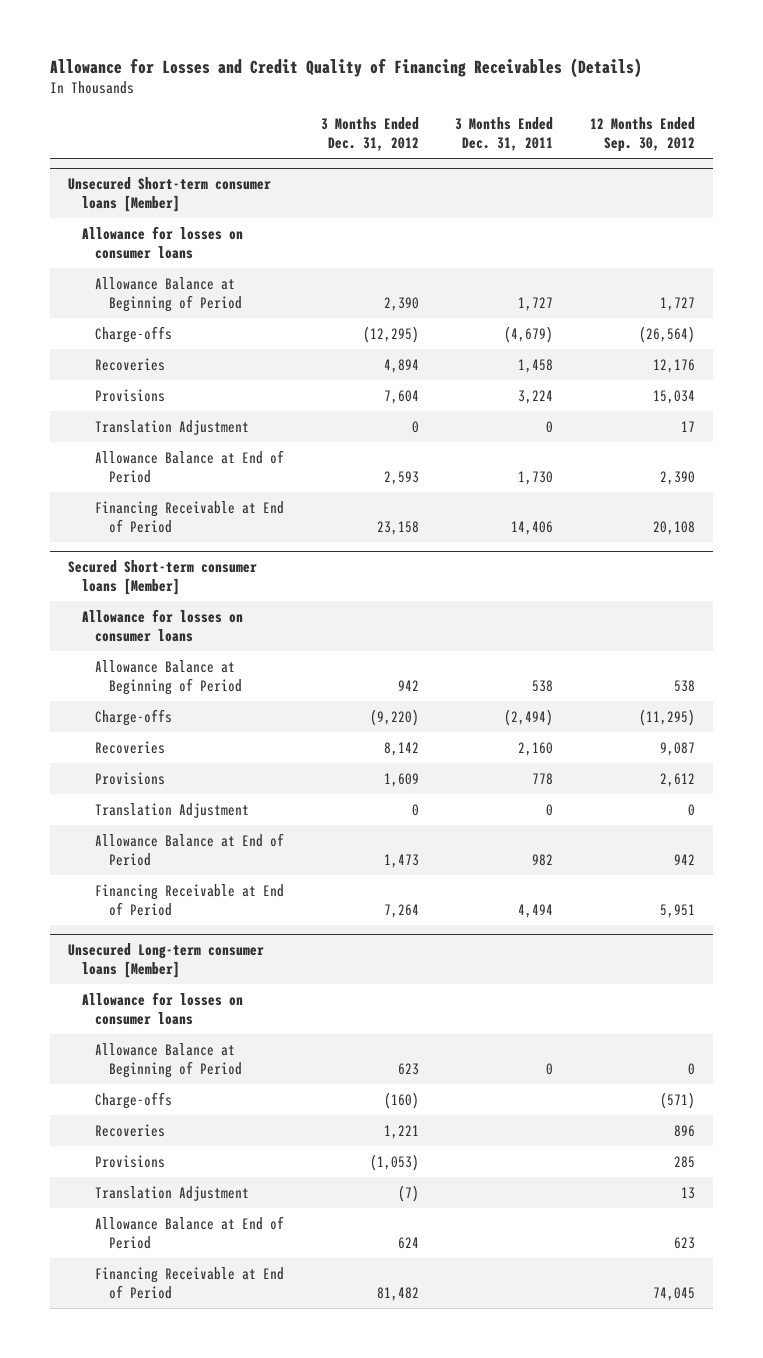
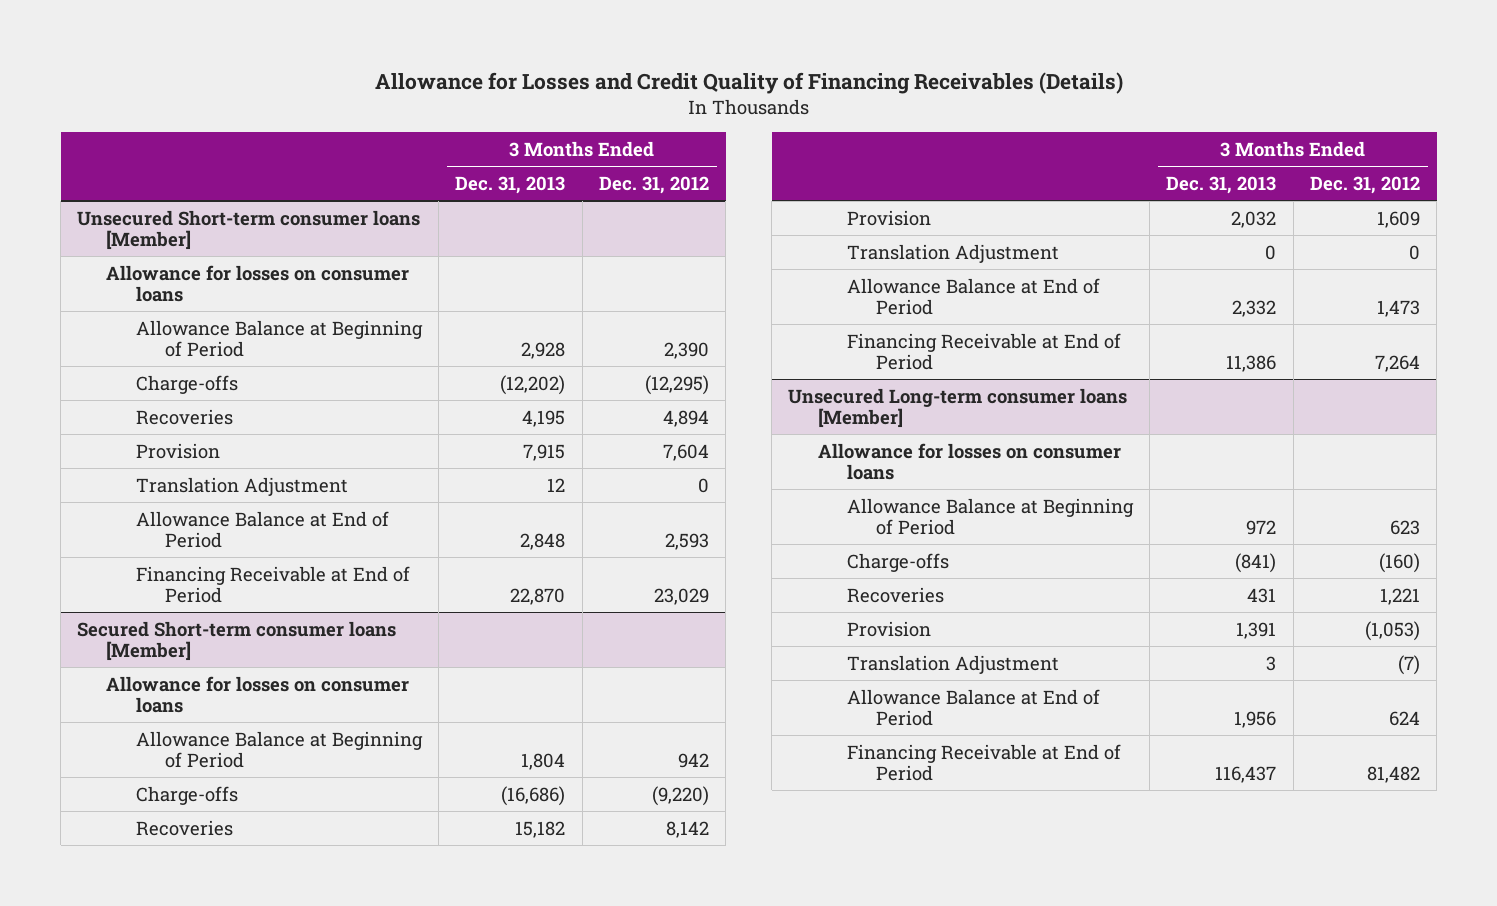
[455,117,554,152] 3 Months Ended Dec. 31, 2011 -> none
[589,117,695,153] 12 Months Ended Sep. 30, 2012 -> none
none -> [455,175,566,194] Dec. 31, 2013
[95,388,166,402] Provisions -> [135,442,220,459] Provision
[376,520,419,535] 23,158 -> [653,587,709,605] 23,029
[95,771,166,785] Provisions -> [846,209,931,226] Provision
[95,1154,166,1168] Provisions -> [846,620,931,637] Provision

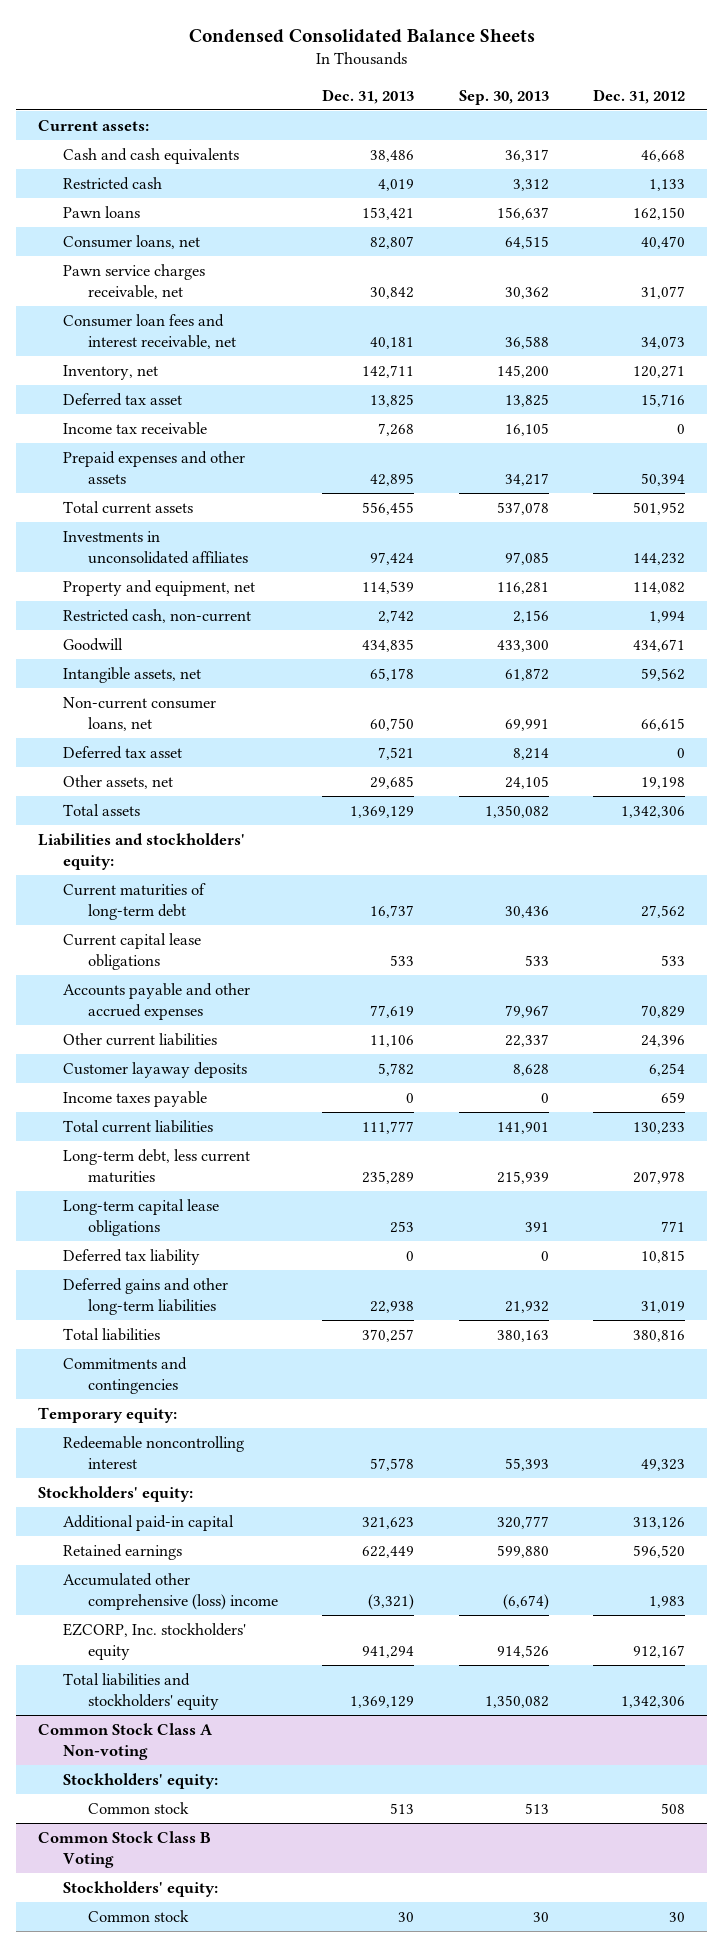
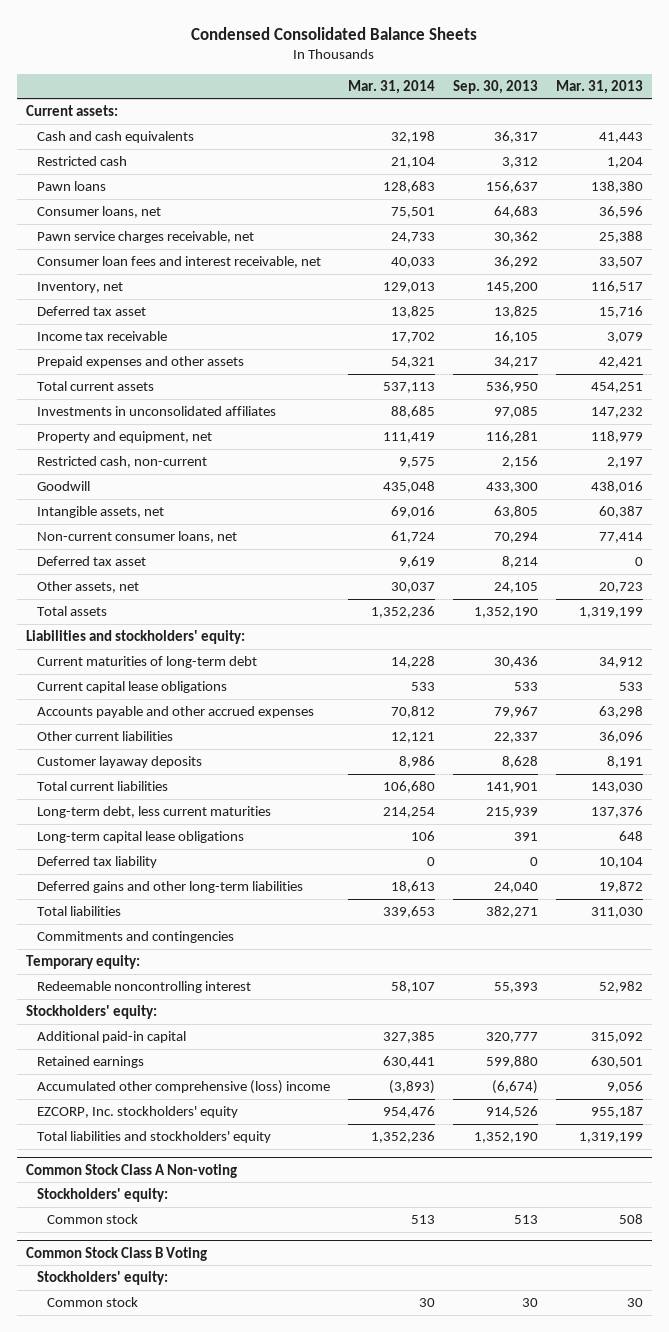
[322,88,415,104] Dec. 31, 2013 -> none
[593,88,686,104] Dec. 31, 2012 -> none
none -> [347,79,435,94] Mar. 31, 2014
none -> [555,79,643,94] Mar. 31, 2013
[504,235,549,249] 64,515 -> [493,206,538,219] 64,683
[504,335,549,349] 36,588 -> [493,256,538,269] 36,292
[496,501,549,515] 537,078 -> [485,381,538,394] 536,950
[504,667,549,681] 61,872 -> [493,506,538,519] 63,805
[504,718,549,731] 69,991 -> [493,532,538,544] 70,294
[484,804,549,818] 1,350,082 -> [473,607,538,619] 1,352,190
[63,1090,208,1107] Income taxes payable -> none
[504,1300,549,1313] 21,932 -> [493,882,538,894] 24,040
[496,1329,549,1342] 380,163 -> [485,906,538,919] 382,271
[484,1694,549,1708] 1,350,082 -> [473,1132,538,1144] 1,352,190

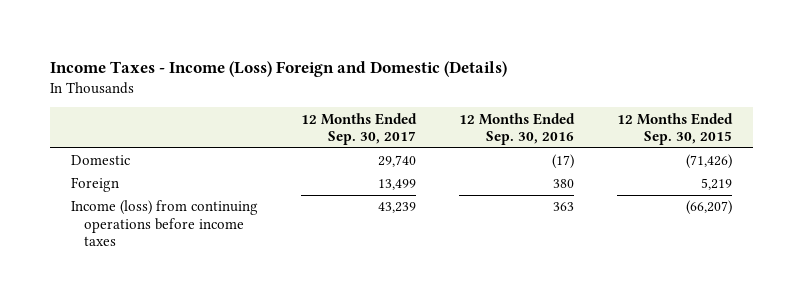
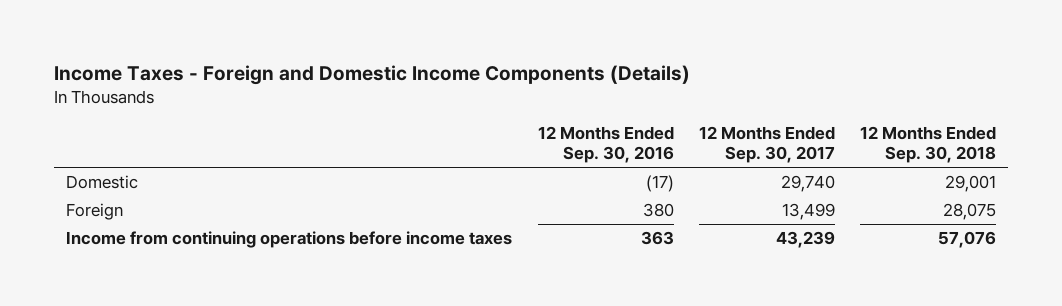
[49,60,507,77] Income Taxes - Income (Loss) Foreign and Domestic (Details) -> [53,64,690,85] Income Taxes - Foreign and Domestic Income Components (Details)
[616,112,733,145] 12 Months Ended Sep. 30, 2015 -> none
none -> [859,126,996,163] 12 Months Ended Sep. 30, 2018
[71,200,259,246] Income (loss) from continuing operations before income taxes -> [66,231,513,249] Income from continuing operations before income taxes

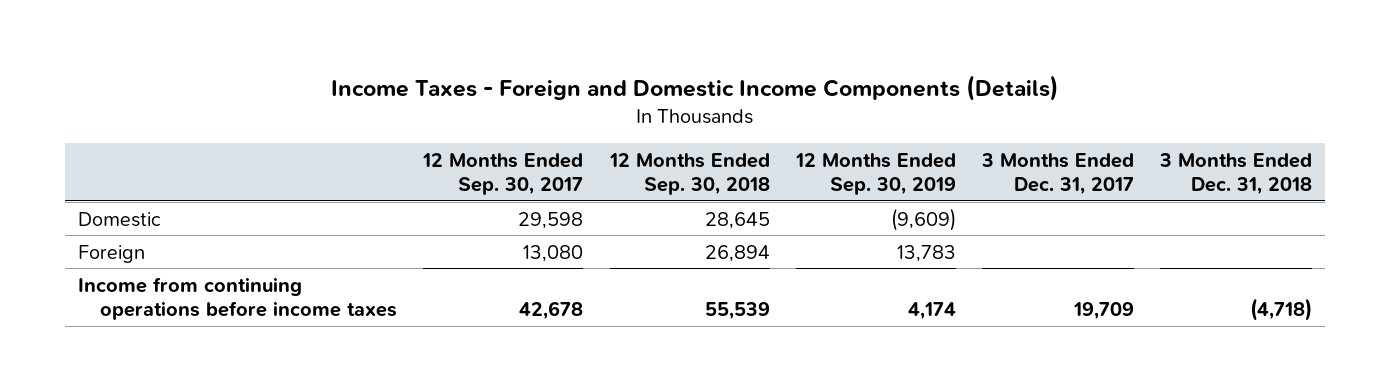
[537,126,674,163] 12 Months Ended Sep. 30, 2016 -> none
none -> [794,152,956,196] 12 Months Ended Sep. 30, 2019
none -> [980,152,1134,196] 3 Months Ended Dec. 31, 2017
none -> [1159,152,1313,196] 3 Months Ended Dec. 31, 2018
[780,175,835,193] 29,740 -> [518,211,584,229] 29,598
[944,175,996,193] 29,001 -> [704,211,770,229] 28,645
[781,203,835,221] 13,499 -> [523,244,584,262] 13,080
[942,203,996,221] 28,075 -> [704,244,770,262] 26,894
[775,231,835,249] 43,239 -> [519,300,584,320] 42,678
[937,231,996,249] 57,076 -> [704,301,770,320] 55,539

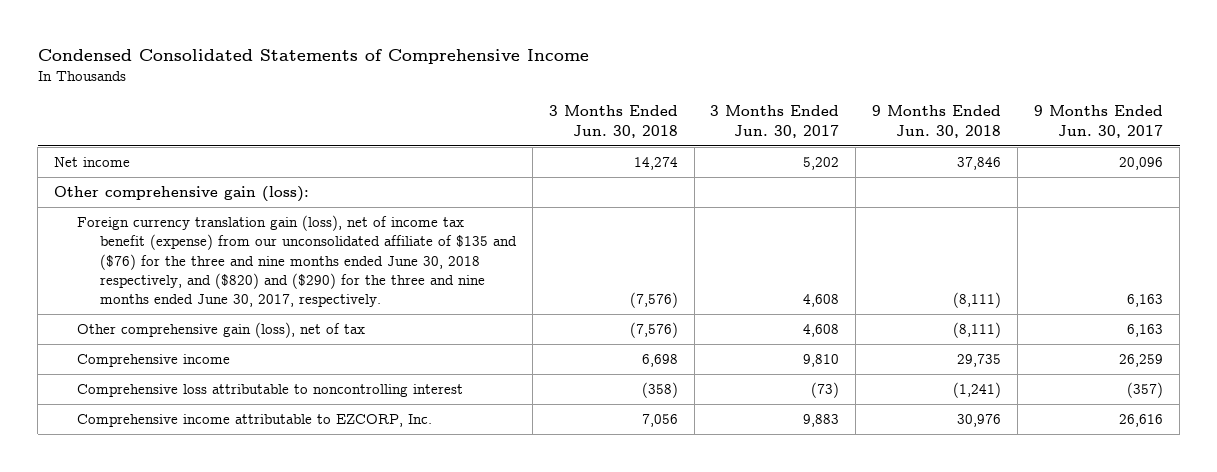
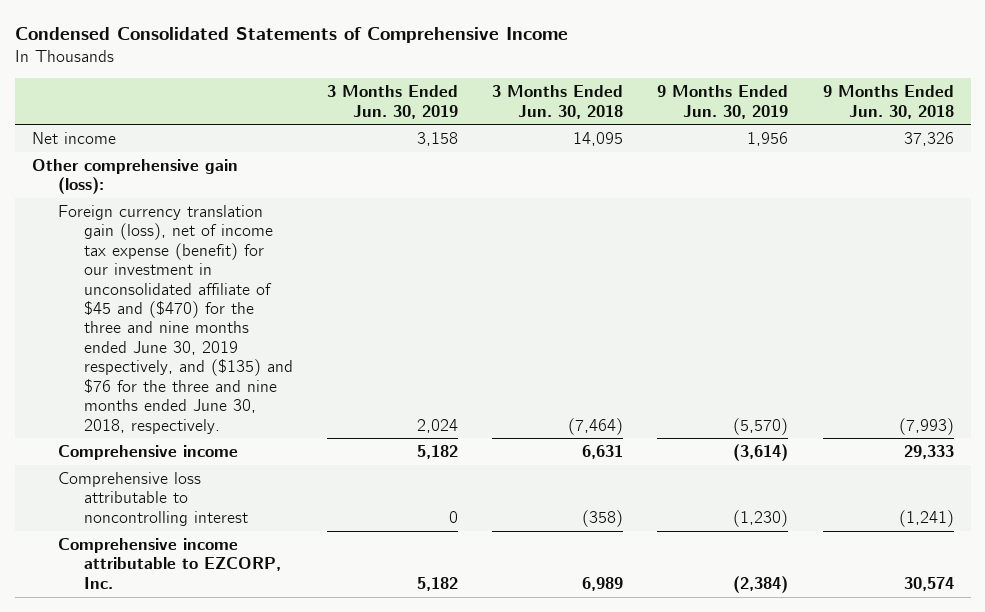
[710,105,840,138] 3 Months Ended Jun. 30, 2017 -> none
[1034,105,1164,138] 9 Months Ended Jun. 30, 2017 -> none
none -> [326,85,458,119] 3 Months Ended Jun. 30, 2019
none -> [657,85,789,119] 9 Months Ended Jun. 30, 2019
[633,157,678,171] 14,274 -> [573,132,624,147] 14,095
[957,157,1002,171] 37,846 -> [903,132,954,147] 37,326
[76,322,365,339] Other comprehensive gain (loss), net of tax -> none
[76,215,517,308] Foreign currency translation gain (loss), net of income tax benefit (expense) from our unconsolidated affiliate of $135 and ($76) for the three and nine months ended June 30, 2018 respectively, and ($820) and ($290) for the three and nine months ended June 30, 2017, respectively. -> [57,205,293,434] Foreign currency translation gain (loss), net of income tax expense (benefit) for our investment in unconsolidated affiliate of $45 and ($470) for the three and nine months ended June 30, 2019 respectively, and ($135) and $76 for the three and nine months ended June 30, 2018, respectively.
[629,292,678,309] (7,576) -> [568,417,624,435] (7,464)
[953,292,1002,309] (8,111) -> [898,417,954,435] (7,993)
[641,354,678,368] 6,698 -> [582,445,624,460] 6,631
[957,354,1002,368] 29,735 -> [903,445,954,460] 29,333
[641,414,678,428] 7,056 -> [582,576,624,591] 6,989
[957,414,1002,428] 30,976 -> [903,576,954,591] 30,574

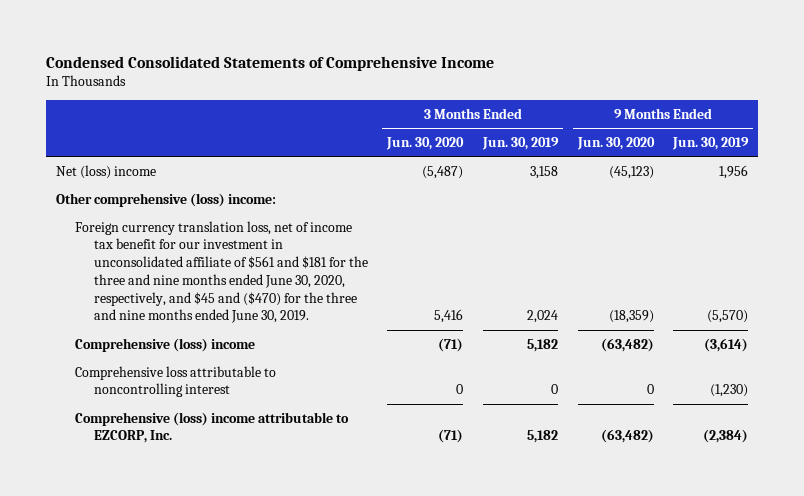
[492,85,624,119] 3 Months Ended Jun. 30, 2018 -> none
[822,85,954,119] 9 Months Ended Jun. 30, 2018 -> none
none -> [386,136,465,150] Jun. 30, 2020
none -> [576,136,655,150] Jun. 30, 2020
[31,132,116,145] Net income -> [55,164,156,179] Net (loss) income
[31,159,238,195] Other comprehensive gain (loss): -> [55,192,276,207] Other comprehensive (loss) income:
[57,205,293,434] Foreign currency translation gain (loss), net of income tax expense (benefit) for our investment in unconsolidated affiliate of $45 and ($470) for the three and nine months ended June 30, 2019 respectively, and ($135) and $76 for the three and nine months ended June 30, 2018, respectively. -> [74,220,368,324] Foreign currency translation loss, net of income tax benefit for our investment in unconsolidated affiliate of $561 and $181 for the three and nine months ended June 30, 2020, respectively, and $45 and ($470) for the three and nine months ended June 30, 2019.
[57,445,238,461] Comprehensive income -> [74,337,255,352] Comprehensive (loss) income
[57,538,281,589] Comprehensive income attributable to EZCORP, Inc. -> [74,411,349,444] Comprehensive (loss) income attributable to EZCORP, Inc.

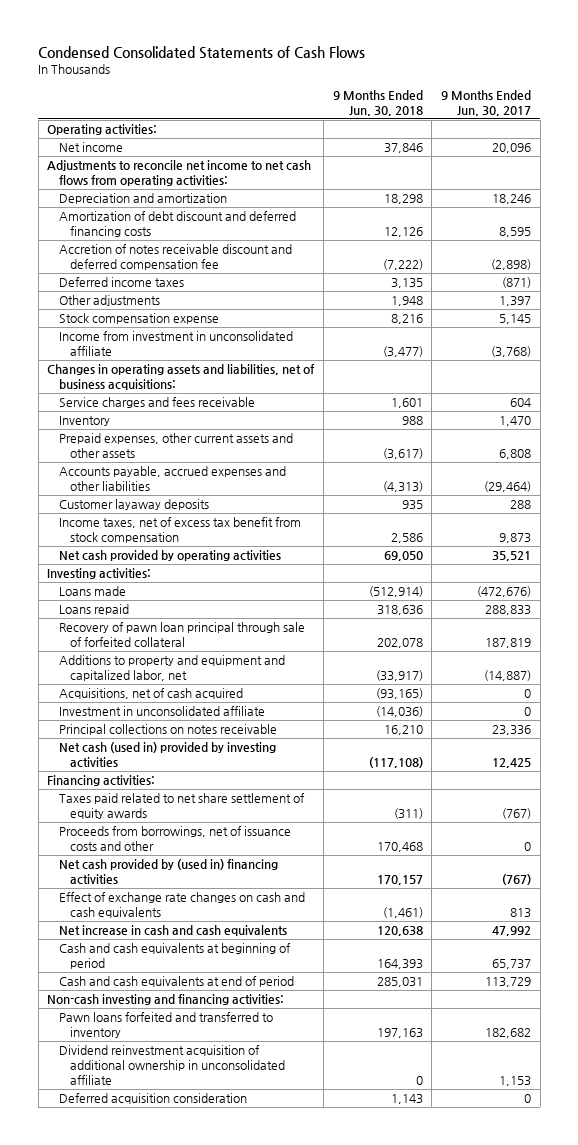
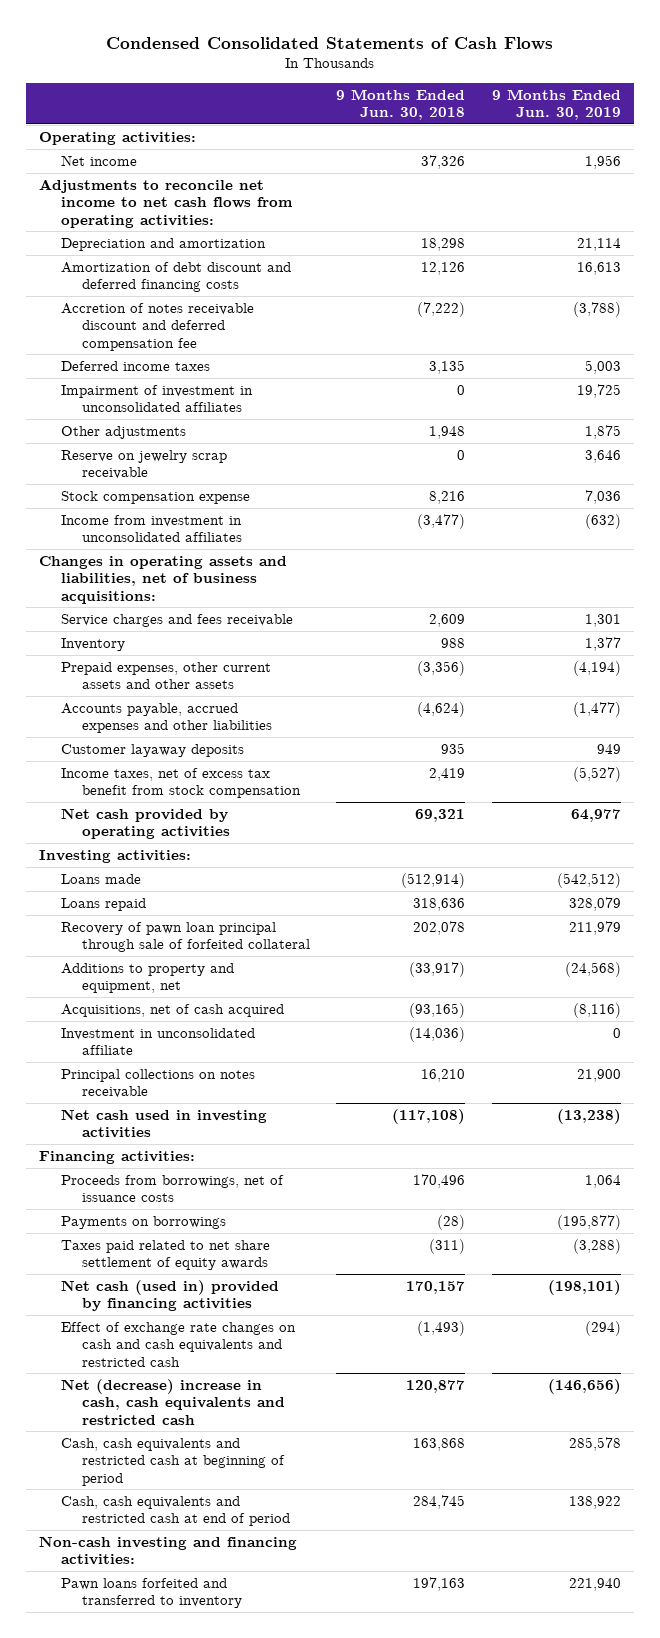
[440,89,531,116] 9 Months Ended Jun. 30, 2017 -> none
none -> [491,88,621,121] 9 Months Ended Jun. 30, 2019
[383,143,423,154] 37,846 -> [421,154,466,169] 37,326
none -> [60,384,253,413] Impairment of investment in unconsolidated affiliates
none -> [60,449,227,480] Reserve on jewelry scrap receivable
[58,331,293,357] Income from investment in unconsolidated affiliate -> [60,514,243,543] Income from investment in unconsolidated affiliates
[390,398,423,409] 1,601 -> [429,613,466,627] 2,609
[382,448,423,460] (3,617) -> [417,660,466,676] (3,356)
[382,481,423,493] (4,313) -> [417,701,466,717] (4,624)
[390,533,423,544] 2,586 -> [429,767,466,781] 2,419
[383,551,423,562] 69,050 -> [415,808,466,822] 69,321
[58,655,285,682] Additions to property and equipment and capitalized labor, net -> [60,962,234,994] Additions to property and equipment, net
[58,742,276,768] Net cash (used in) provided by investing activities -> [60,1108,267,1139] Net cash used in investing activities
none -> [60,1174,284,1203] Proceeds from borrowings, net of issuance costs
none -> [60,1215,226,1229] Payments on borrowings
[58,826,291,852] Proceeds from borrowings, net of issuance costs and other -> none
[58,859,278,885] Net cash provided by (used in) financing activities -> [60,1279,279,1312] Net cash (used in) provided by financing activities
[58,892,305,919] Effect of exchange rate changes on cash and cash equivalents -> [60,1321,296,1367] Effect of exchange rate changes on cash and cash equivalents and restricted cash
[382,907,423,919] (1,461) -> [417,1320,466,1336] (1,493)
[58,925,287,937] Net increase in cash and cash equivalents -> [60,1378,286,1425] Net (decrease) increase in cash, cash equivalents and restricted cash
[376,926,423,937] 120,638 -> [406,1379,466,1393] 120,877
[58,943,291,970] Cash and cash equivalents at beginning of period -> [60,1437,286,1486] Cash, cash equivalents and restricted cash at beginning of period
[376,959,423,970] 164,393 -> [413,1437,466,1451] 163,868
[58,976,294,988] Cash and cash equivalents at end of period -> [60,1495,291,1527] Cash, cash equivalents and restricted cash at end of period
[376,977,423,988] 285,031 -> [413,1494,466,1509] 284,745
[58,1045,285,1086] Dividend reinvestment acquisition of additional ownership in unconsolidated affiliate -> none
[58,1093,247,1105] Deferred acquisition consideration -> none

